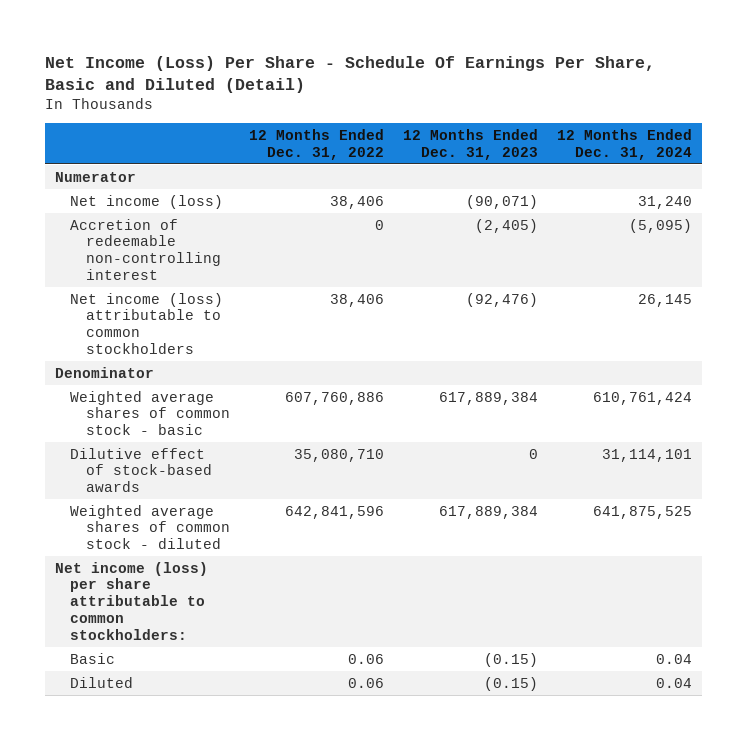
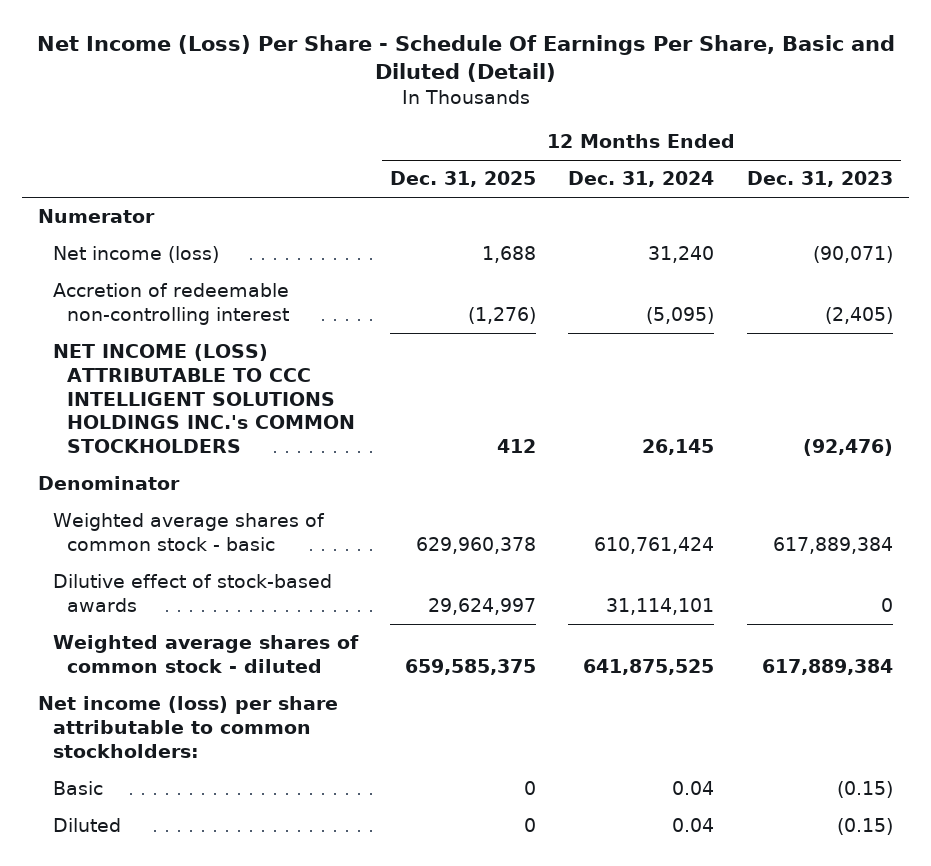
[248,128,384,160] 12 Months Ended Dec. 31, 2022 -> none
none -> [389,171,536,188] Dec. 31, 2025
[70,292,224,355] Net income (loss) attributable to common stockholders -> [52,344,355,454] NET INCOME (LOSS) ATTRIBUTABLE TO CCC INTELLIGENT SOLUTIONS HOLDINGS INC.'s COMMON STOCKHOLDERS

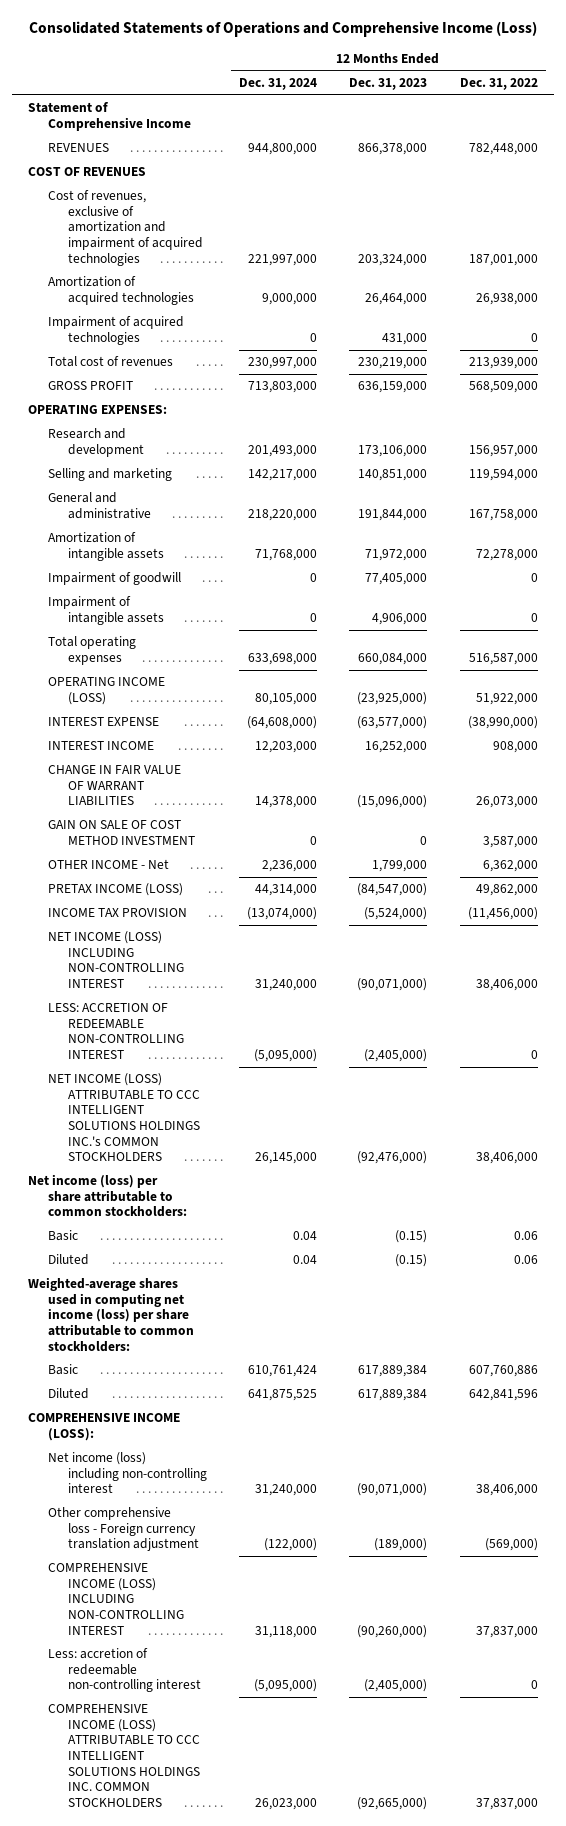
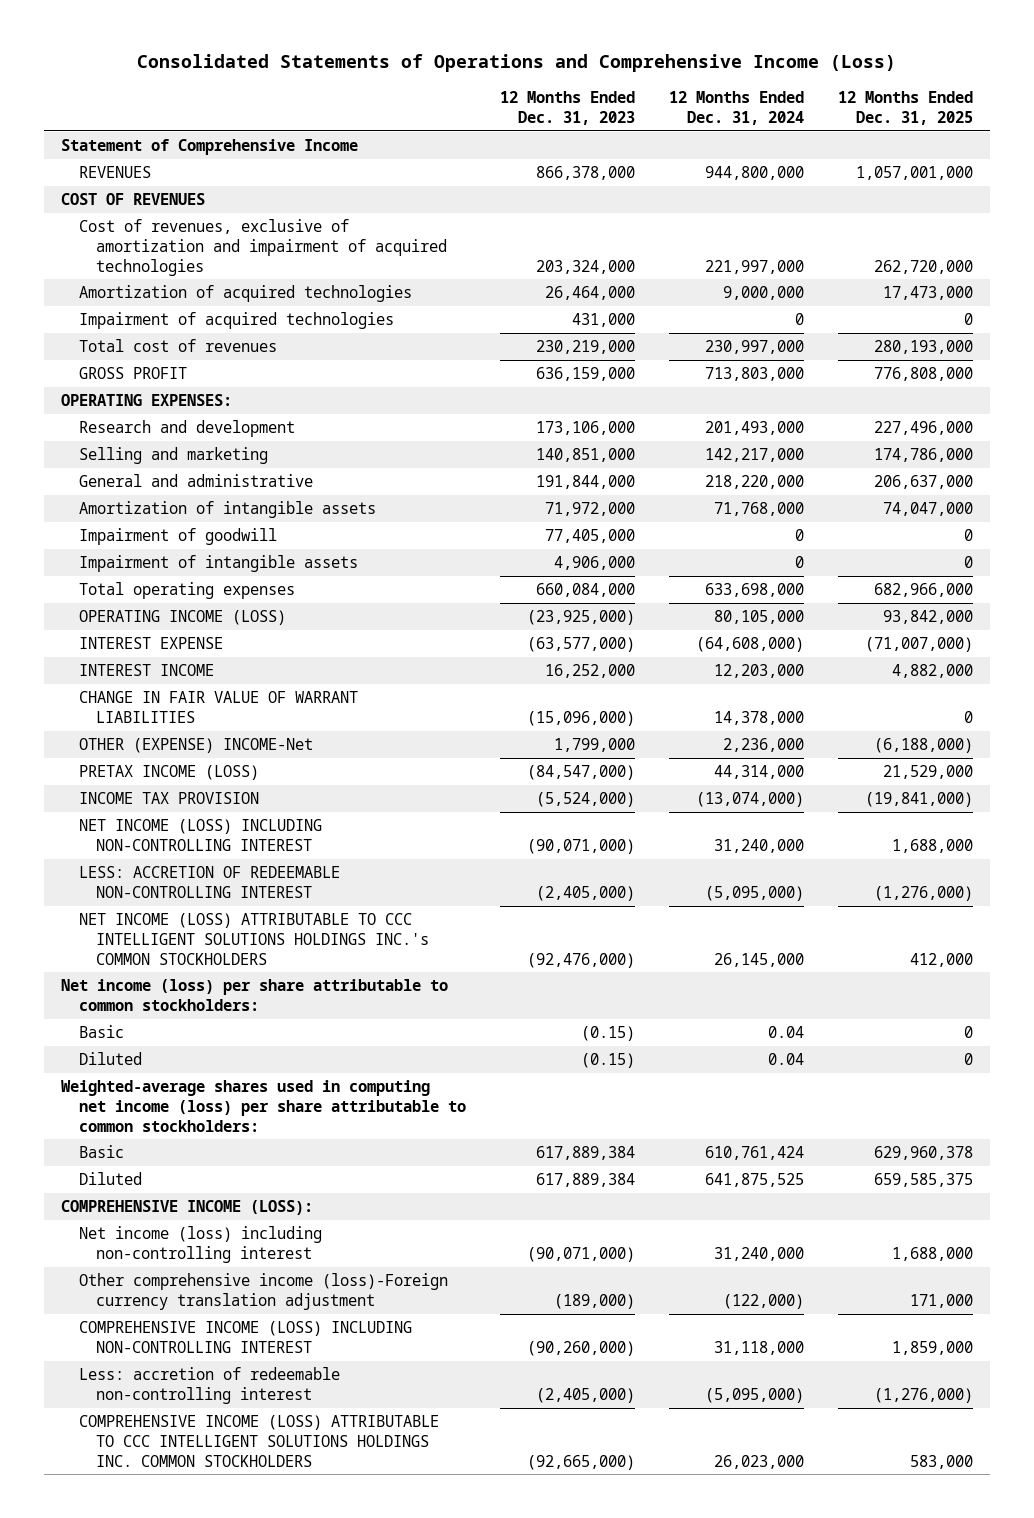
[459,77,538,90] Dec. 31, 2022 -> none
none -> [837,90,973,125] 12 Months Ended Dec. 31, 2025
[48,820,196,845] GAIN ON SALE OF COST METHOD INVESTMENT -> none
[48,859,170,870] OTHER INCOME - Net -> [78,738,313,754] OTHER (EXPENSE) INCOME-Net
[48,1507,200,1552] Other comprehensive loss - Foreign currency translation adjustment -> [78,1273,448,1310] Other comprehensive income (loss)-Foreign currency translation adjustment

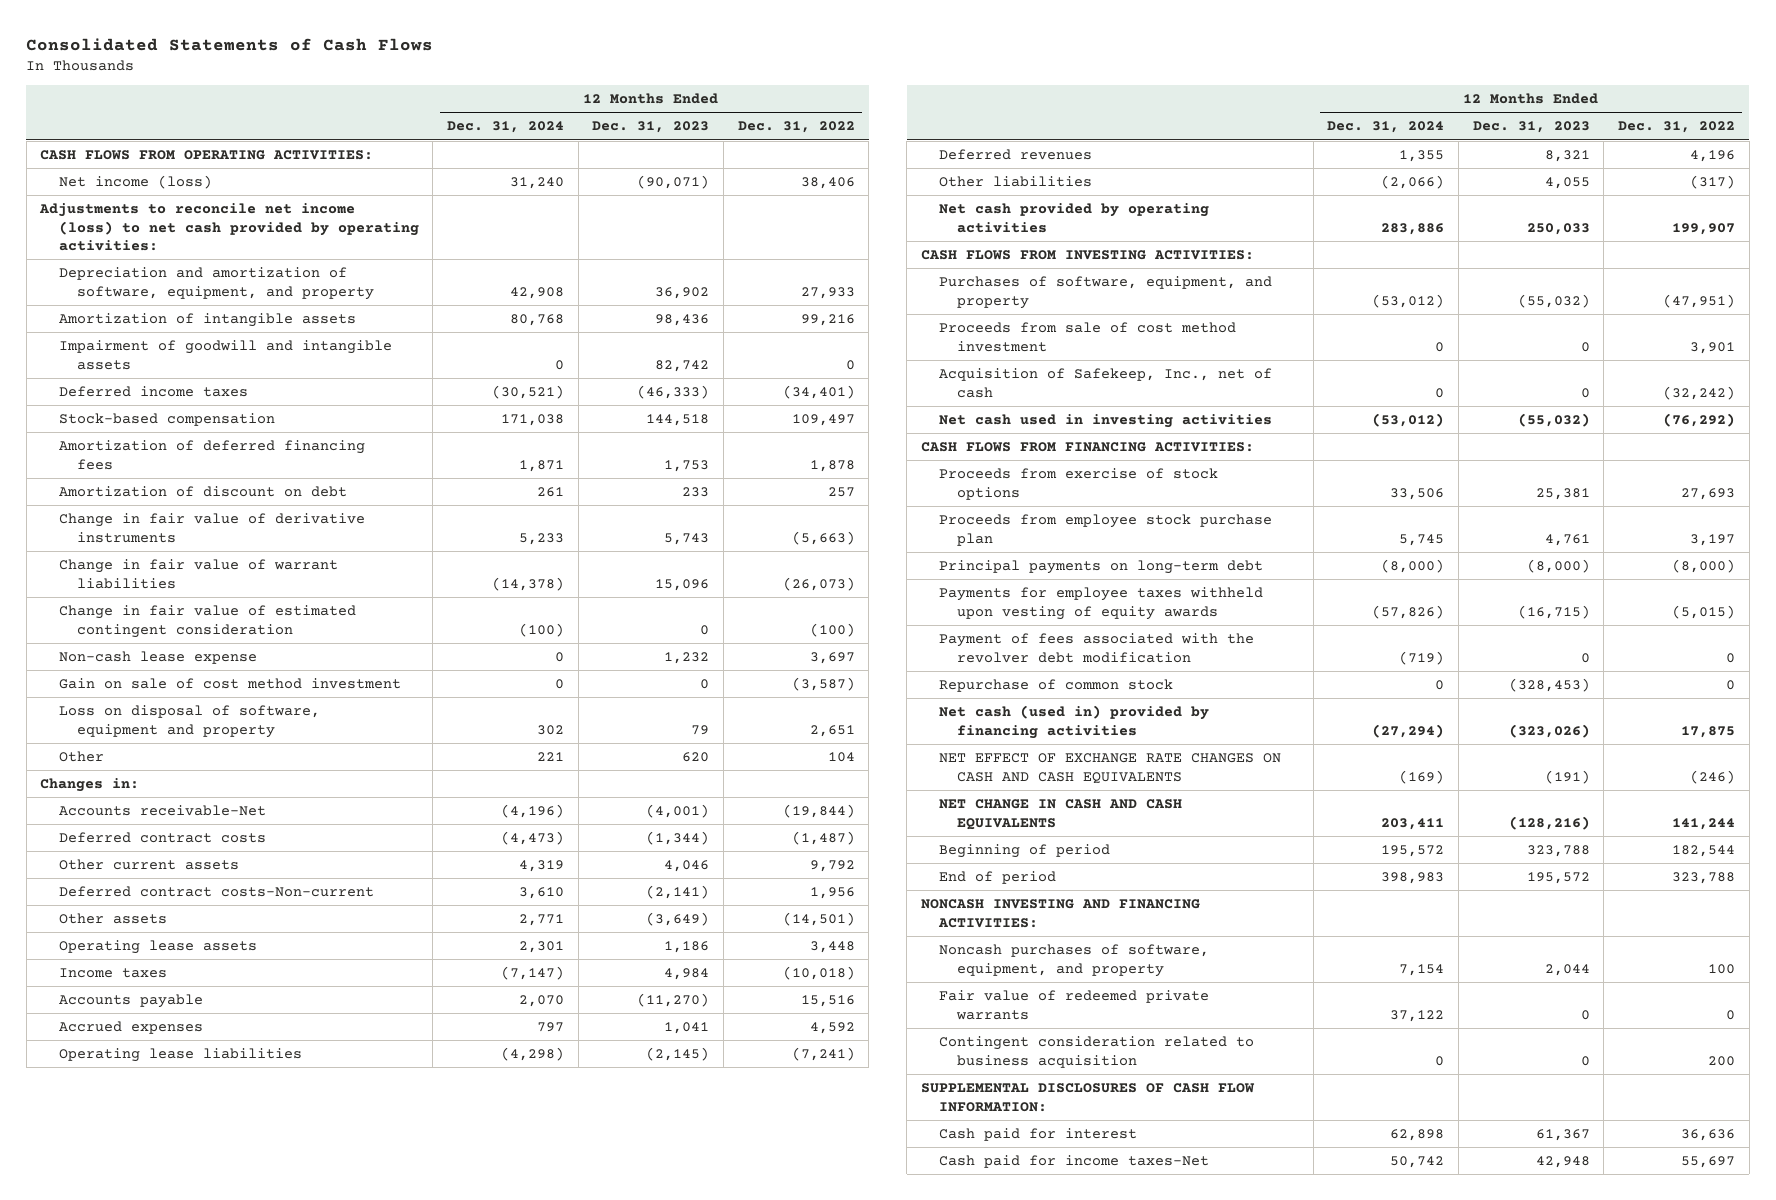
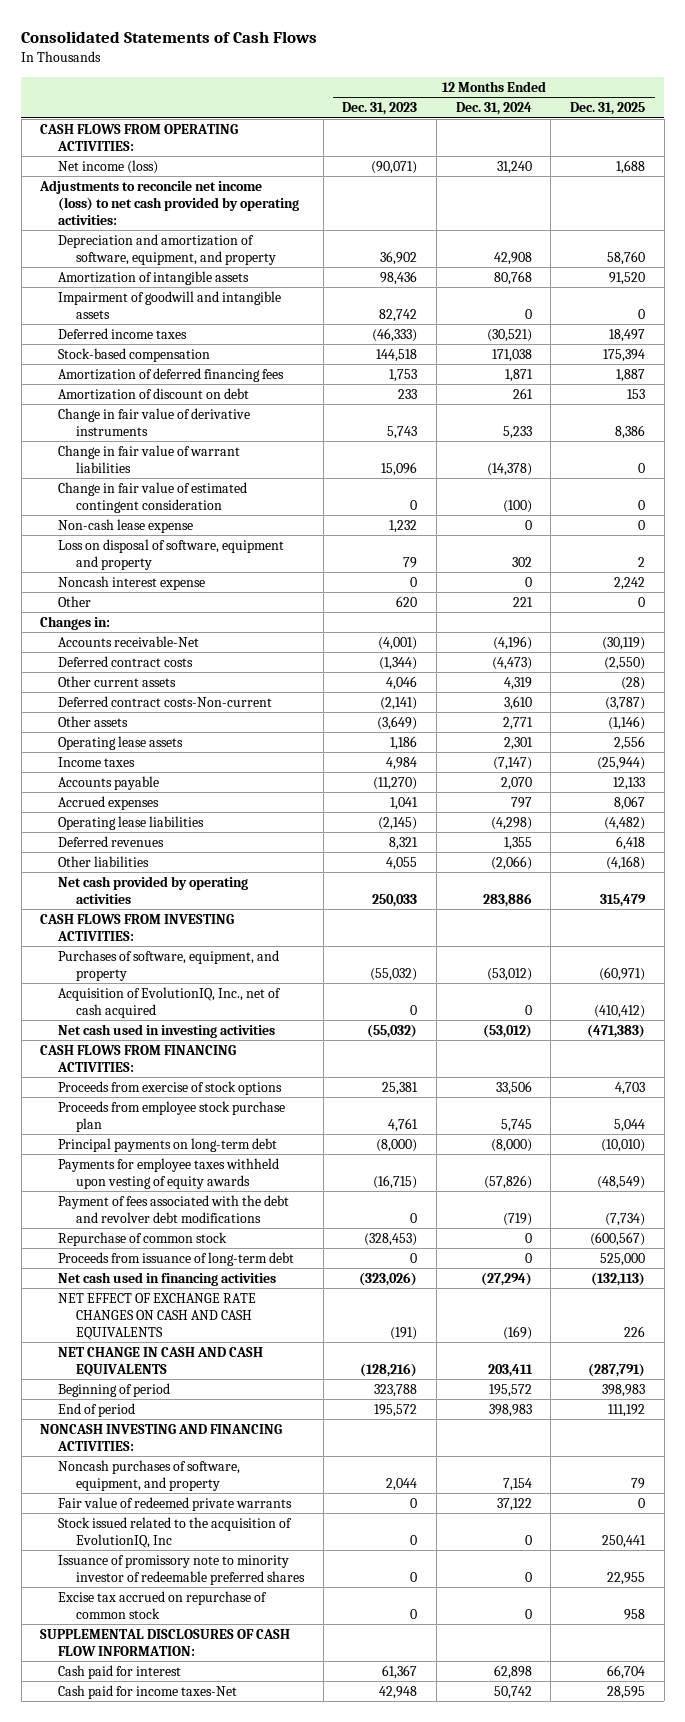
[737,121,855,134] Dec. 31, 2022 -> none
none -> [569,102,645,116] Dec. 31, 2025
[58,678,401,690] Gain on sale of cost method investment -> none
none -> [58,576,206,591] Noncash interest expense
[939,322,1237,352] Proceeds from sale of cost method investment -> none
[939,368,1273,398] Acquisition of Safekeep, Inc., net of cash -> [58,987,282,1018] Acquisition of EvolutionIQ, Inc., net of cash acquired
[939,633,1255,663] Payment of fees associated with the revolver debt modification -> [58,1195,290,1223] Payment of fees associated with the debt and revolver debt modifications
none -> [58,1252,295,1267] Proceeds from issuance of long-term debt
[939,705,1210,739] Net cash (used in) provided by financing activities -> [58,1272,277,1287] Net cash used in financing activities
[939,1036,1255,1068] Contingent consideration related to business acquisition -> none
none -> [58,1517,293,1548] Stock issued related to the acquisition of EvolutionIQ, Inc
none -> [58,1555,306,1585] Issuance of promissory note to minority investor of redeemable preferred shares
none -> [58,1591,268,1619] Excise tax accrued on repurchase of common stock

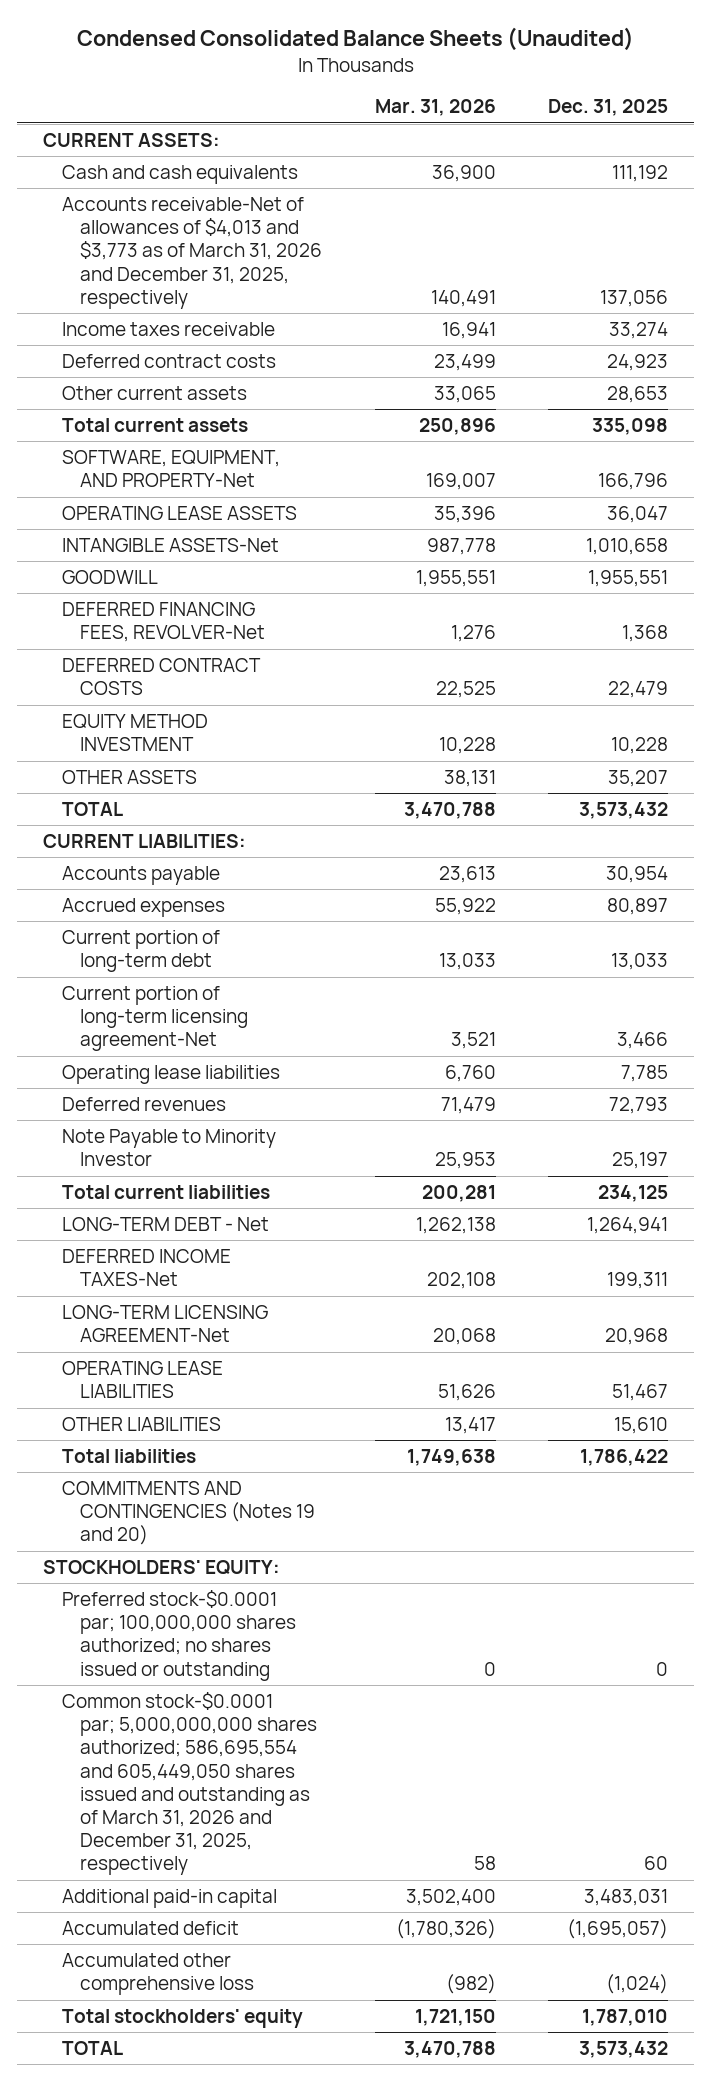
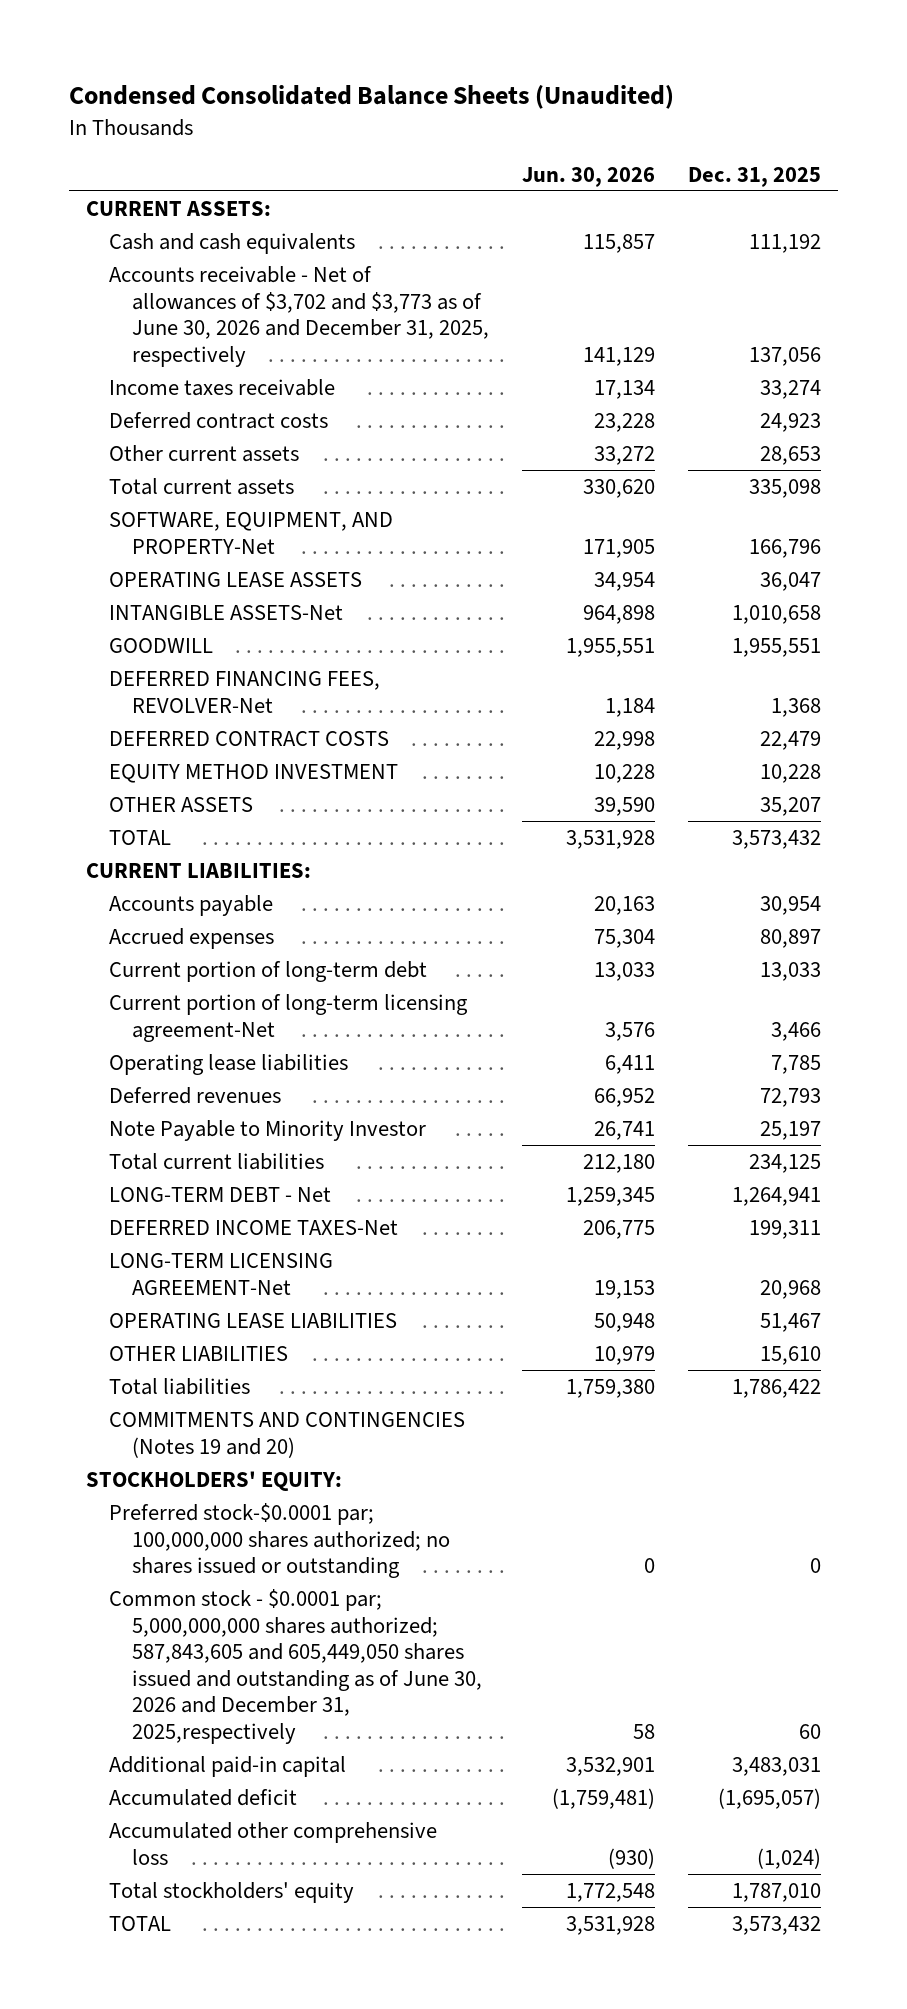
[374,99,496,117] Mar. 31, 2026 -> none
none -> [522,166,656,187] Jun. 30, 2026
[61,197,323,309] Accounts receivable-Net of allowances of $4,013 and $3,773 as of March 31, 2026 and December 31, 2025, respectively -> [108,266,489,367] Accounts receivable - Net of allowances of $3,702 and $3,773 as of June 30, 2026 and December 31, 2025, respectively
[61,1692,318,1876] Common stock-$0.0001 par; 5,000,000,000 shares authorized; 586,695,554 and 605,449,050 shares issued and outstanding as of March 31, 2026 and December 31, 2025, respectively -> [108,1589,482,1744] Common stock - $0.0001 par; 5,000,000,000 shares authorized; 587,843,605 and 605,449,050 shares issued and outstanding as of June 30, 2026 and December 31, 2025,respectively

